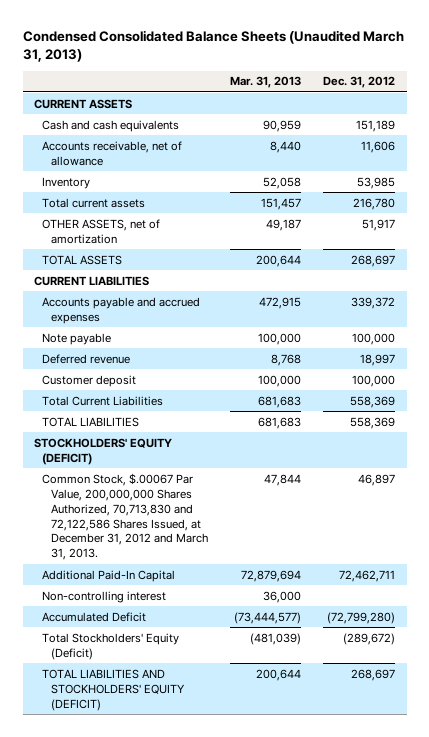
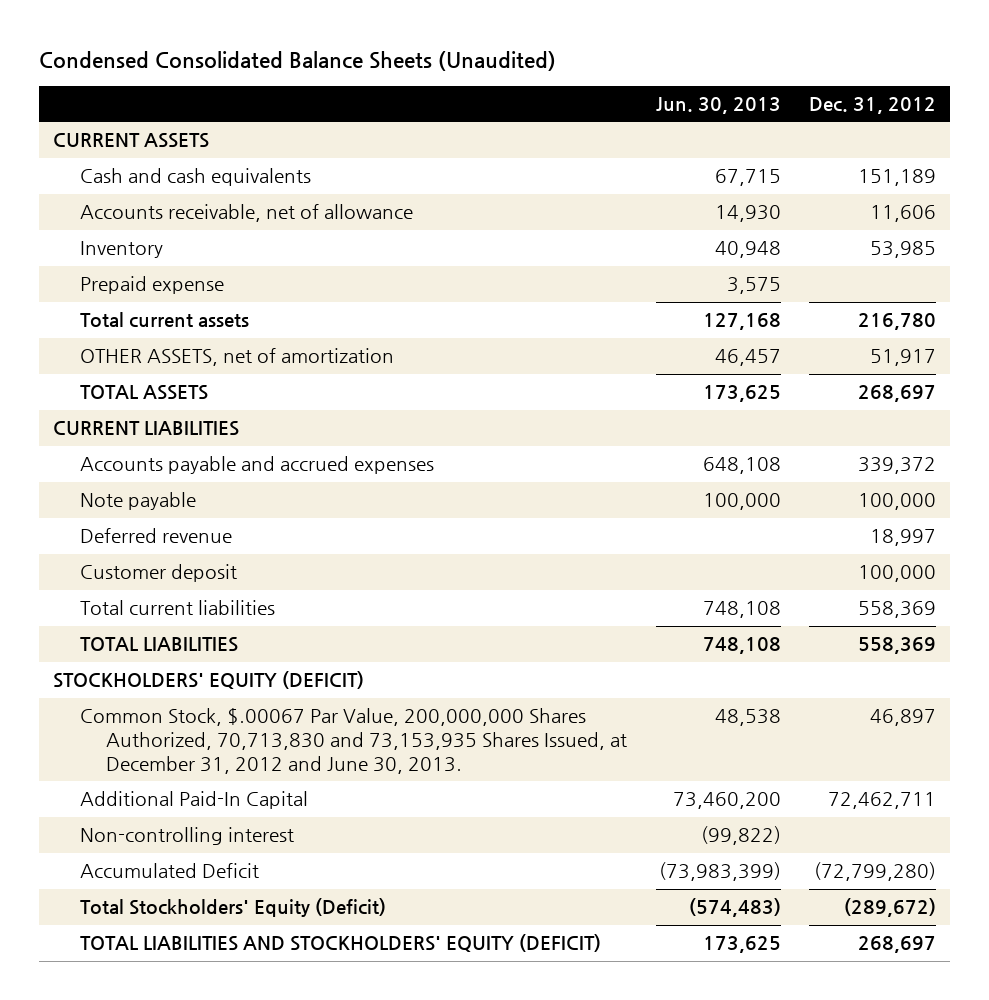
[22,29,404,63] Condensed Consolidated Balance Sheets (Unaudited March 31, 2013) -> [38,51,556,72] Condensed Consolidated Balance Sheets (Unaudited)
[230,76,302,89] Mar. 31, 2013 -> none
none -> [655,96,781,114] Jun. 30, 2013
none -> [79,276,224,295] Prepaid expense
[42,395,164,406] Total Current Liabilities -> [79,600,275,616] Total current liabilities
[42,472,208,561] Common Stock, $.00067 Par Value, 200,000,000 Shares Authorized, 70,713,830 and 72,122,586 Shares Issued, at December 31, 2012 and March 31, 2013. -> [79,708,628,774] Common Stock, $.00067 Par Value, 200,000,000 Shares Authorized, 70,713,830 and 73,153,935 Shares Issued, at December 31, 2012 and June 30, 2013.

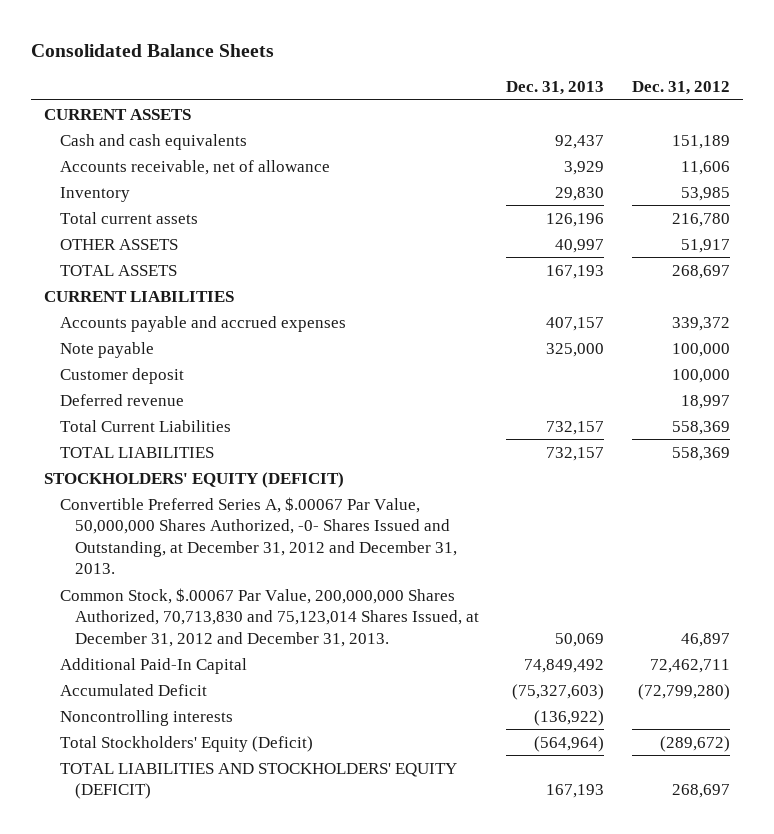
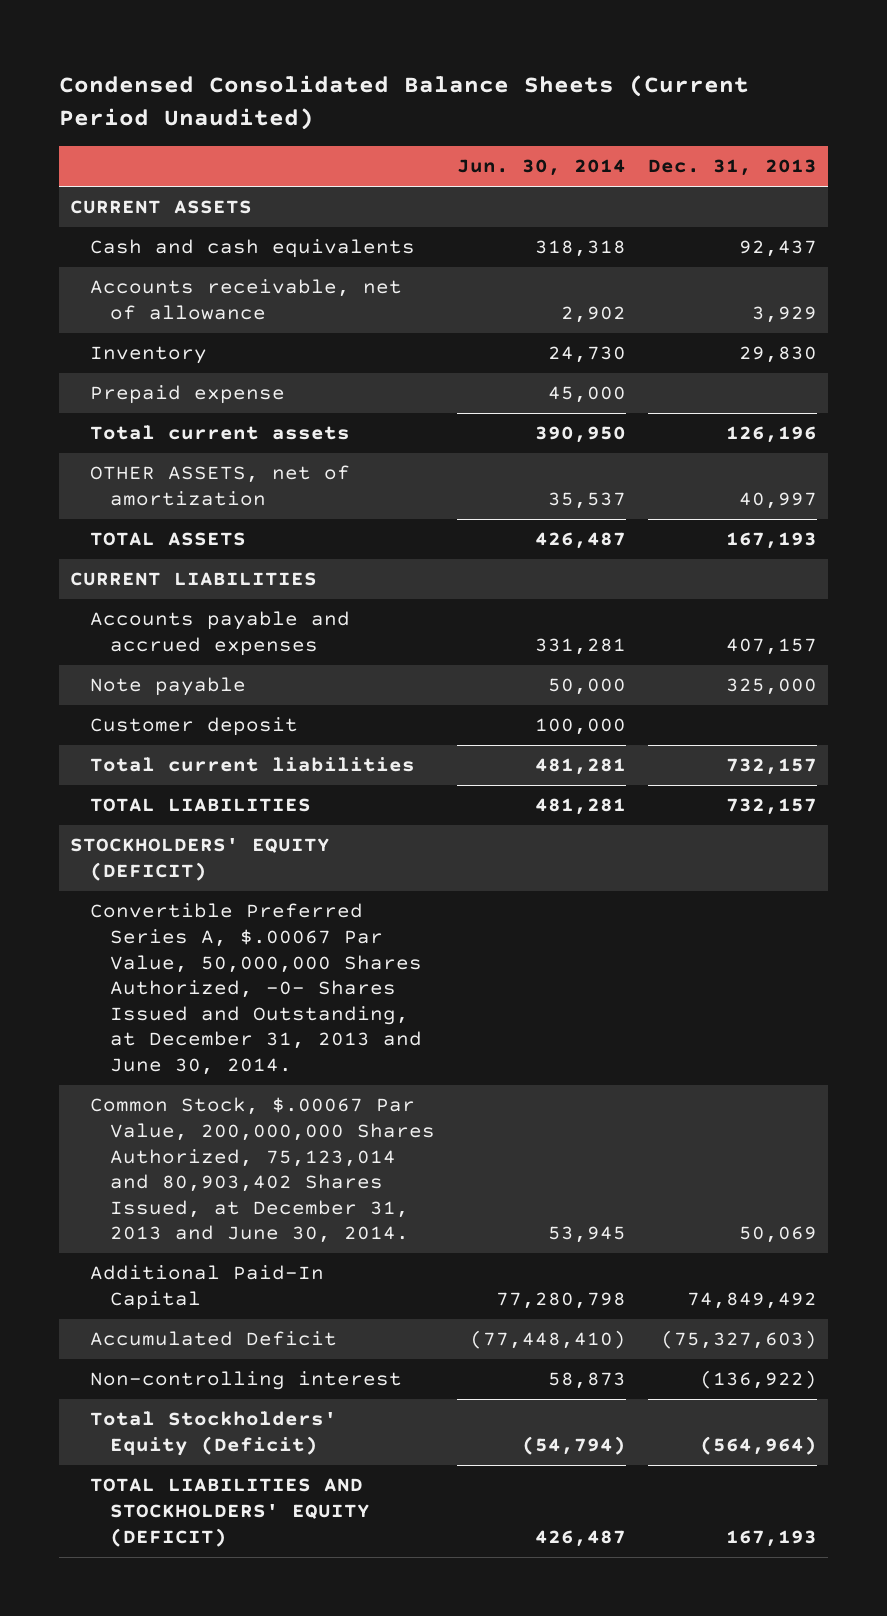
[30,43,274,57] Consolidated Balance Sheets -> [59,74,750,130] Condensed Consolidated Balance Sheets (Current Period Unaudited)
[631,81,730,96] Dec. 31, 2012 -> none
none -> [456,159,626,177] Jun. 30, 2014
none -> [89,385,285,405] Prepaid expense
[59,238,178,250] OTHER ASSETS -> [89,465,350,506] OTHER ASSETS, net of amortization
[59,393,184,406] Deferred revenue -> none
[59,419,231,432] Total Current Liabilities -> [89,757,415,773] Total current liabilities
[59,496,457,575] Convertible Preferred Series A, $.00067 Par Value, 50,000,000 Shares Authorized, -0- Shares Issued and Outstanding, at December 31, 2012 and December 31, 2013. -> [89,903,422,1075] Convertible Preferred Series A, $.00067 Par Value, 50,000,000 Shares Authorized, -0- Shares Issued and Outstanding, at December 31, 2013 and June 30, 2014.
[59,587,479,647] Common Stock, $.00067 Par Value, 200,000,000 Shares Authorized, 70,713,830 and 75,123,014 Shares Issued, at December 31, 2012 and December 31, 2013. -> [89,1097,435,1244] Common Stock, $.00067 Par Value, 200,000,000 Shares Authorized, 75,123,014 and 80,903,402 Shares Issued, at December 31, 2013 and June 30, 2014.
[59,709,233,726] Noncontrolling interests -> [89,1371,402,1391] Non-controlling interest

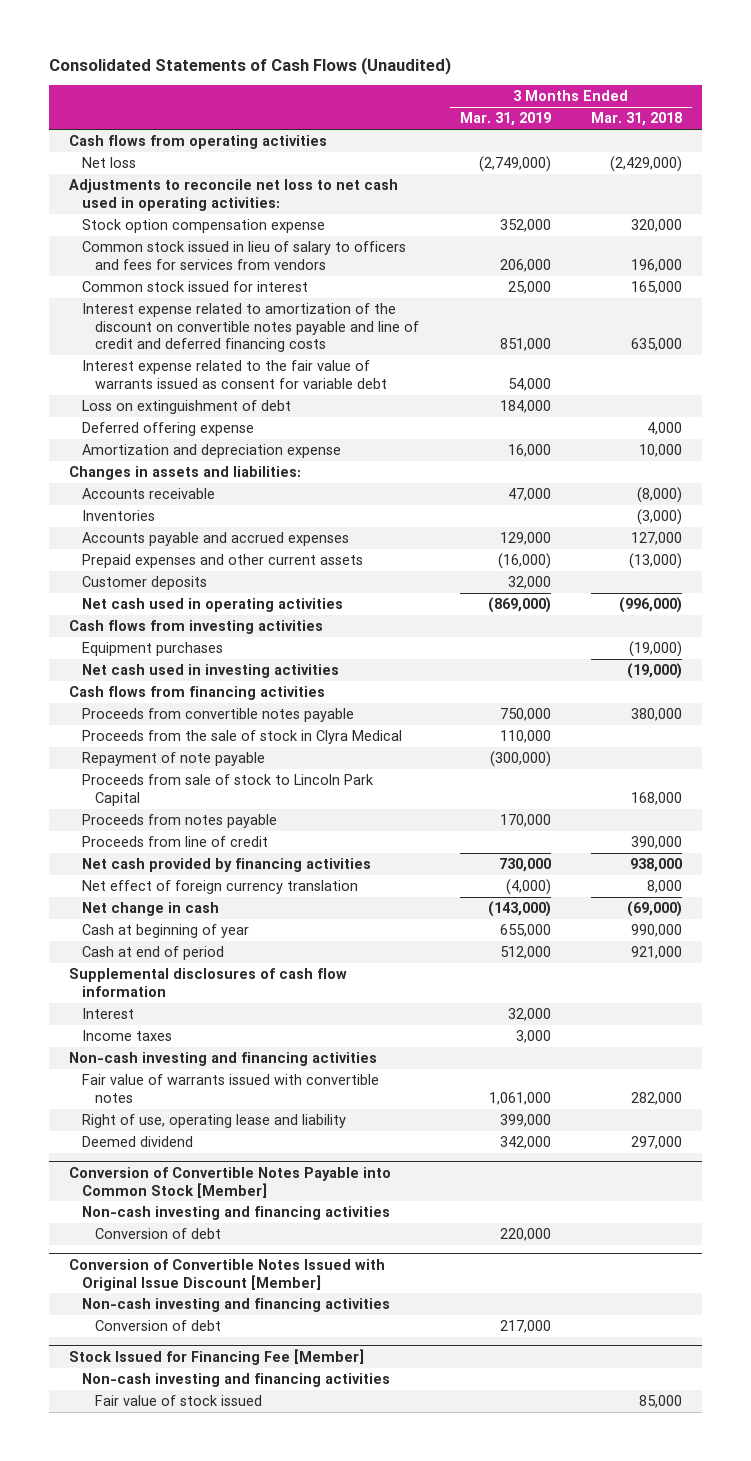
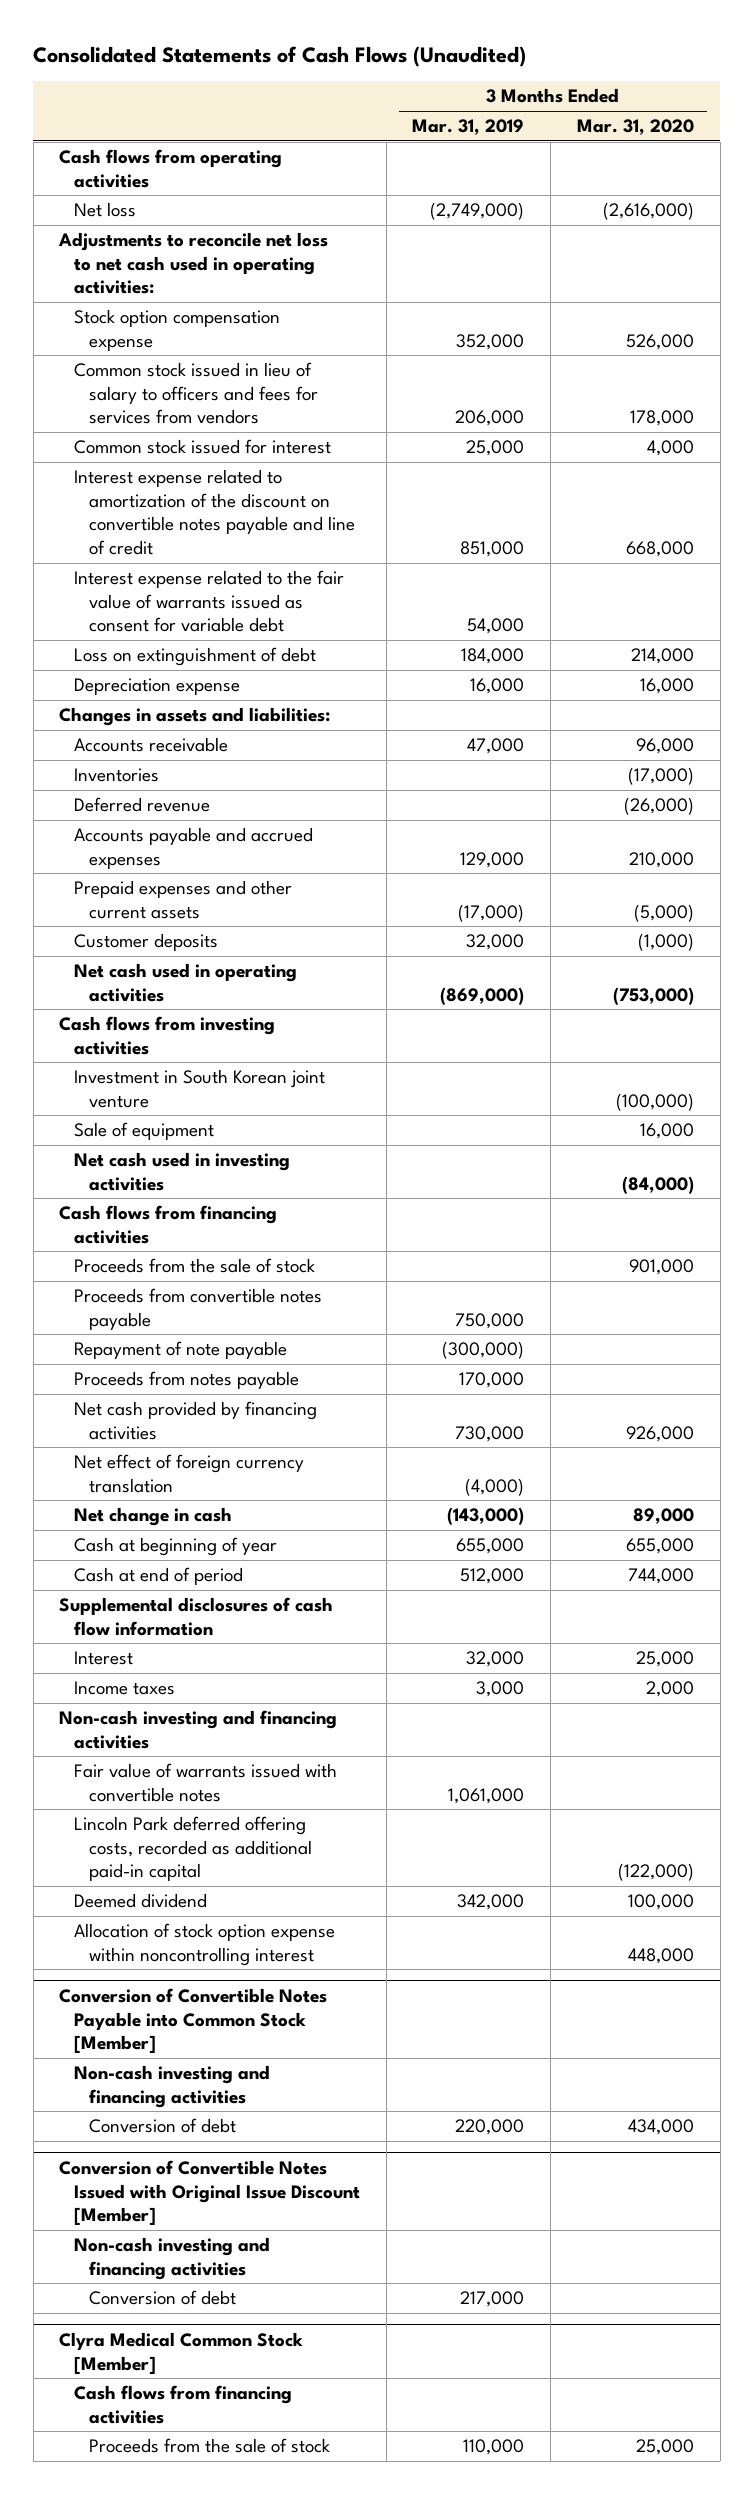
[591,112,683,127] Mar. 31, 2018 -> none
none -> [576,119,694,136] Mar. 31, 2020
[82,303,420,353] Interest expense related to amortization of the discount on convertible notes payable and line of credit and deferred financing costs -> [74,469,356,556] Interest expense related to amortization of the discount on convertible notes payable and line of credit
[82,422,255,437] Deferred offering expense -> none
[82,444,342,459] Amortization and depreciation expense -> [74,678,241,696] Depreciation expense
none -> [74,797,211,813] Deferred revenue
[497,553,551,570] (16,000) -> [458,903,525,922] (17,000)
[82,642,224,657] Equipment purchases -> none
none -> [74,1069,326,1108] Investment in South Korean joint venture
none -> [74,1122,215,1141] Sale of equipment
none -> [74,1258,316,1274] Proceeds from the sale of stock
[82,730,403,745] Proceeds from the sale of stock in Clyra Medical -> none
[82,774,375,806] Proceeds from sale of stock to Lincoln Park Capital -> none
[82,836,269,848] Proceeds from line of credit -> none
[82,1114,347,1129] Right of use, operating lease and liability -> none
none -> [74,1816,313,1882] Lincoln Park deferred offering costs, recorded as additional paid-in capital
none -> [74,1923,336,1966] Allocation of stock option expense within noncontrolling interest
[69,1348,365,1365] Stock Issued for Financing Fee [Member] -> none
[82,1373,391,1388] Non-cash investing and financing activities -> none
[95,1395,263,1407] Fair value of stock issued -> none
none -> [59,2331,304,2374] Clyra Medical Common Stock [Member]
none -> [74,2385,293,2424] Cash flows from financing activities
none -> [89,2438,331,2454] Proceeds from the sale of stock

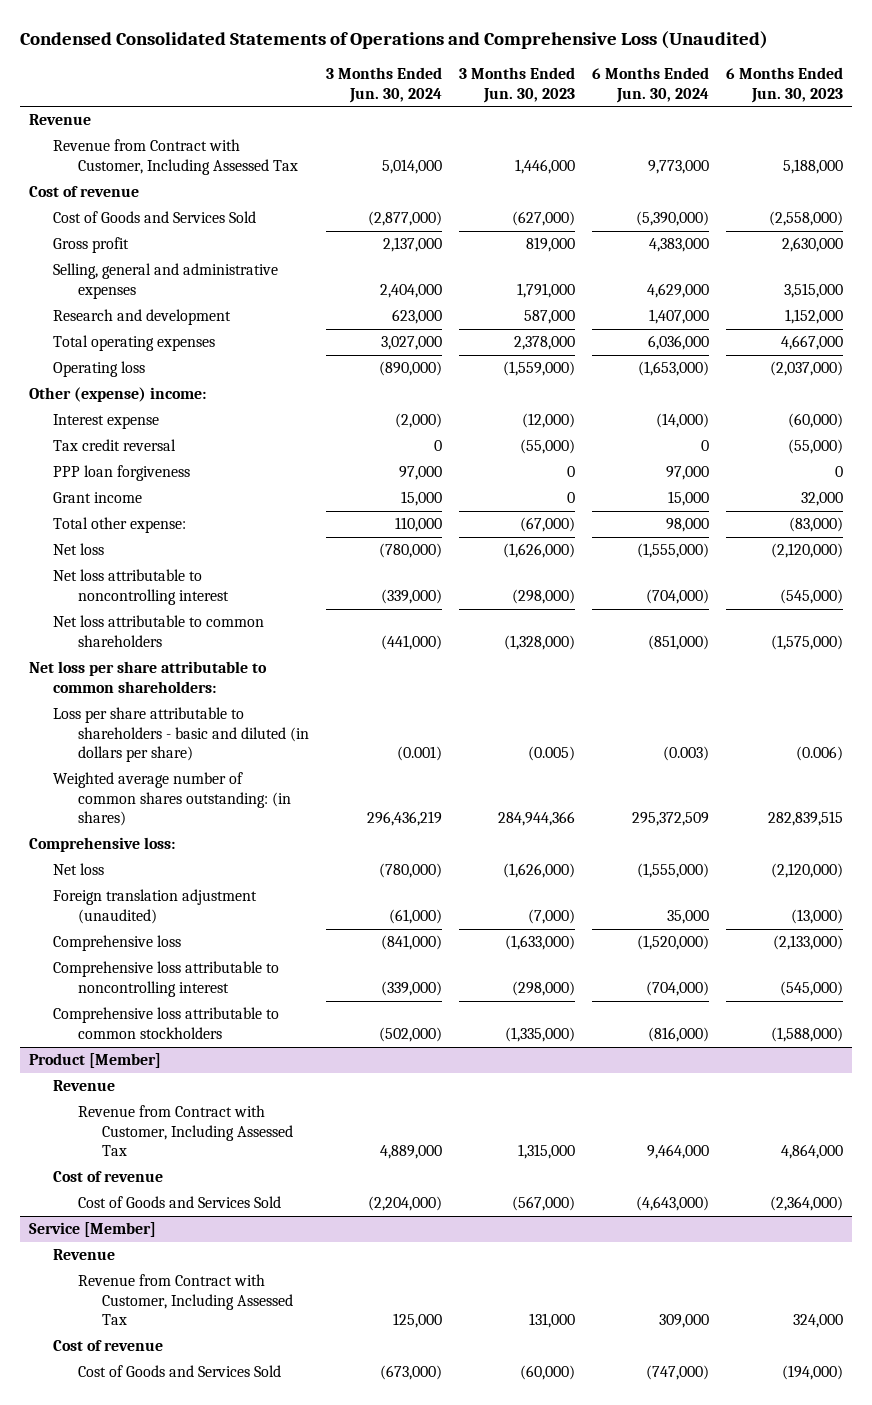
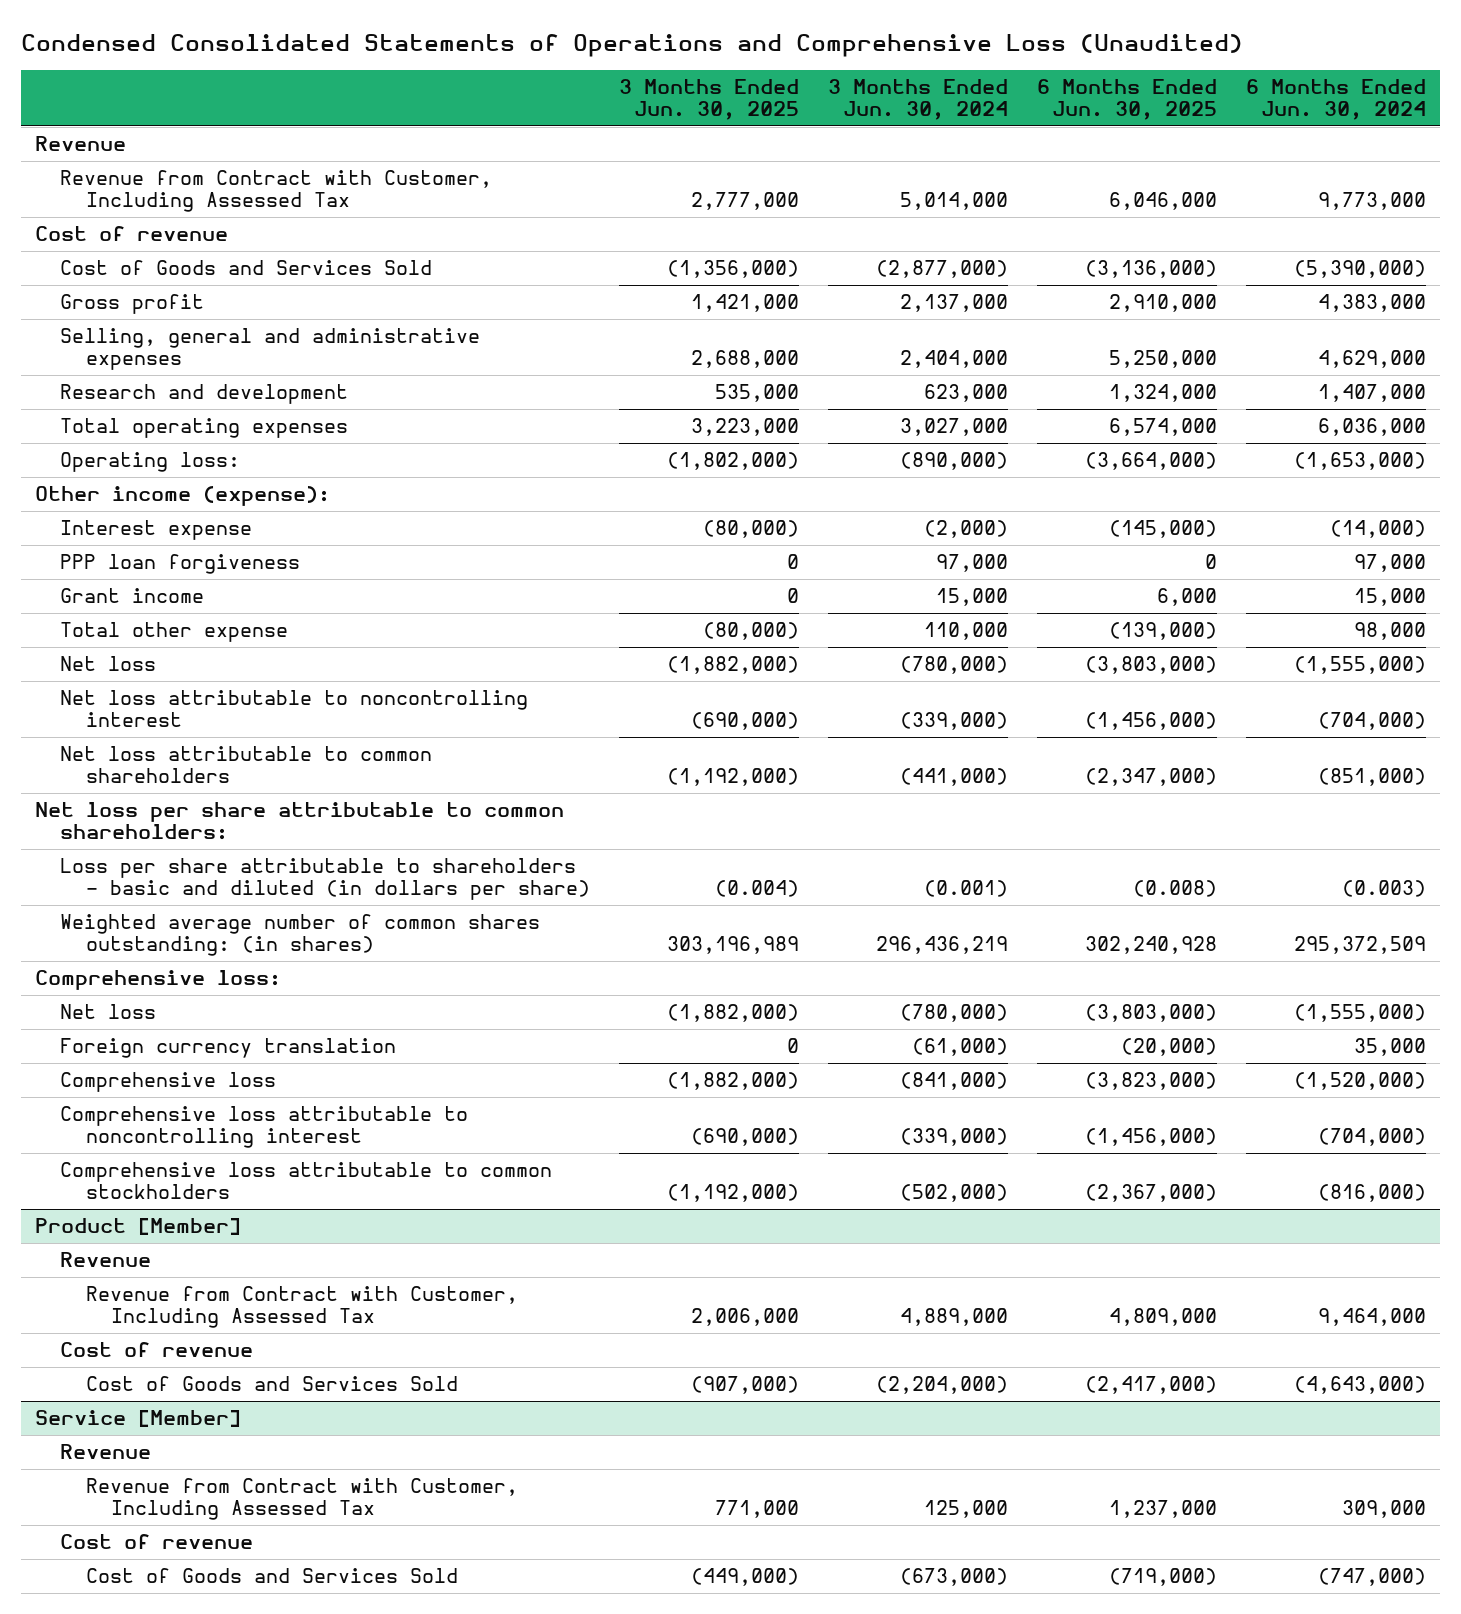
[458,67,575,103] 3 Months Ended Jun. 30, 2023 -> none
[726,67,844,103] 6 Months Ended Jun. 30, 2023 -> none
none -> [618,78,799,121] 3 Months Ended Jun. 30, 2025
none -> [1036,78,1217,121] 6 Months Ended Jun. 30, 2025
[53,361,146,378] Operating loss -> [60,452,241,473] Operating loss:
[28,387,206,403] Other (expense) income: -> [35,486,331,507] Other income (expense):
[53,439,177,452] Tax credit reversal -> none
[53,517,187,534] Total other expense: -> [60,622,289,643] Total other expense
[53,889,258,924] Foreign translation adjustment (unaudited) -> [60,1038,397,1059] Foreign currency translation

